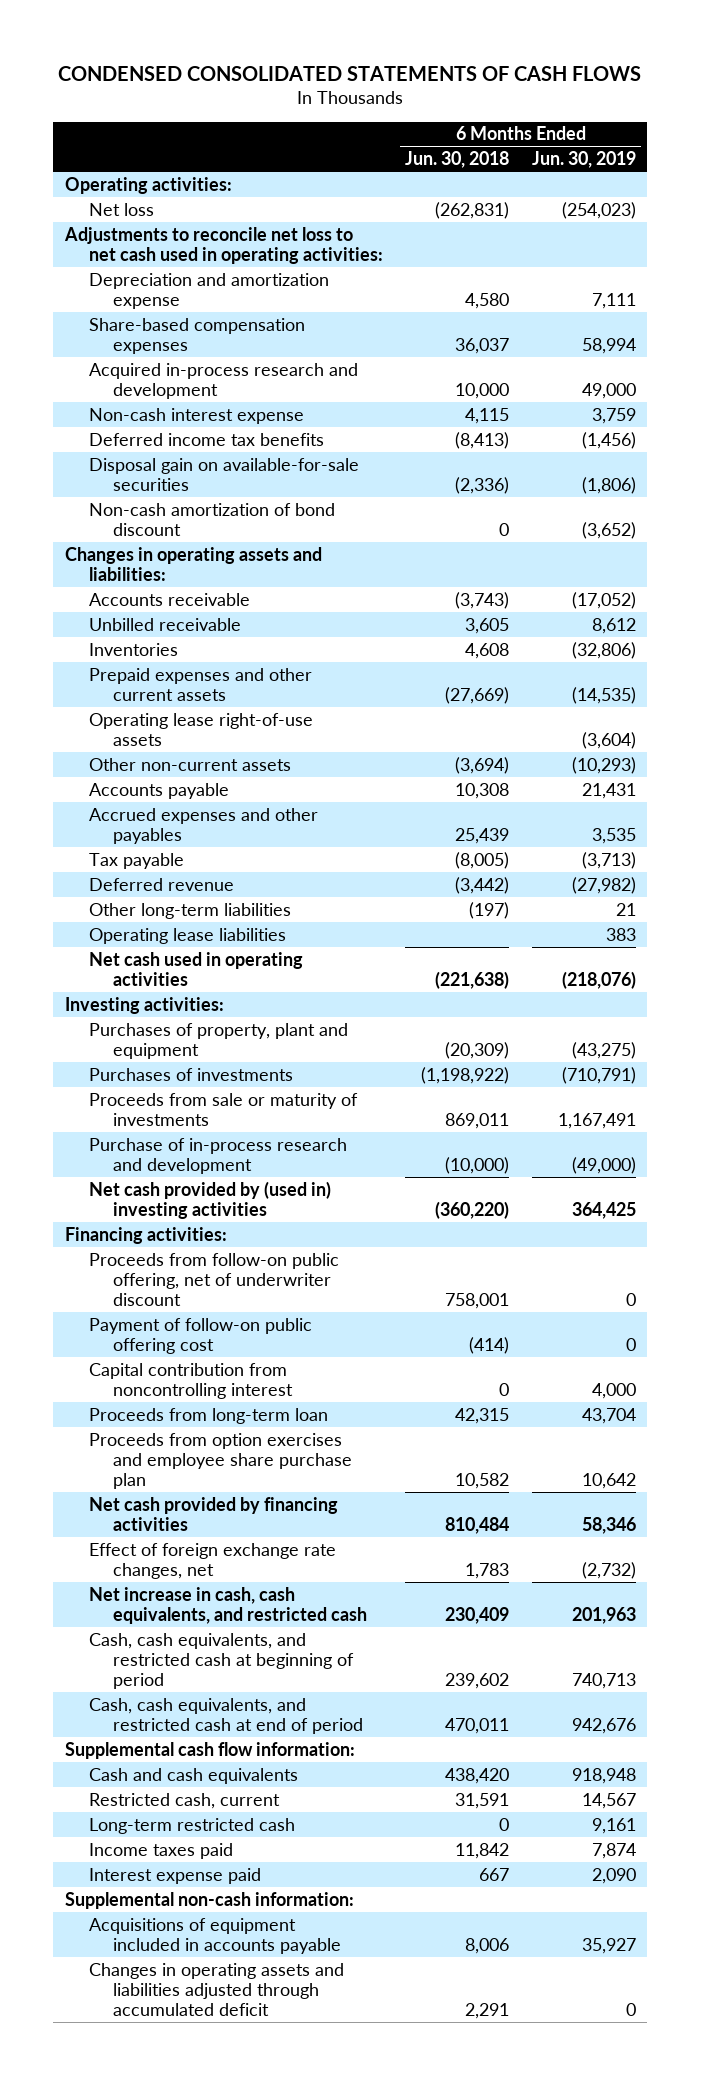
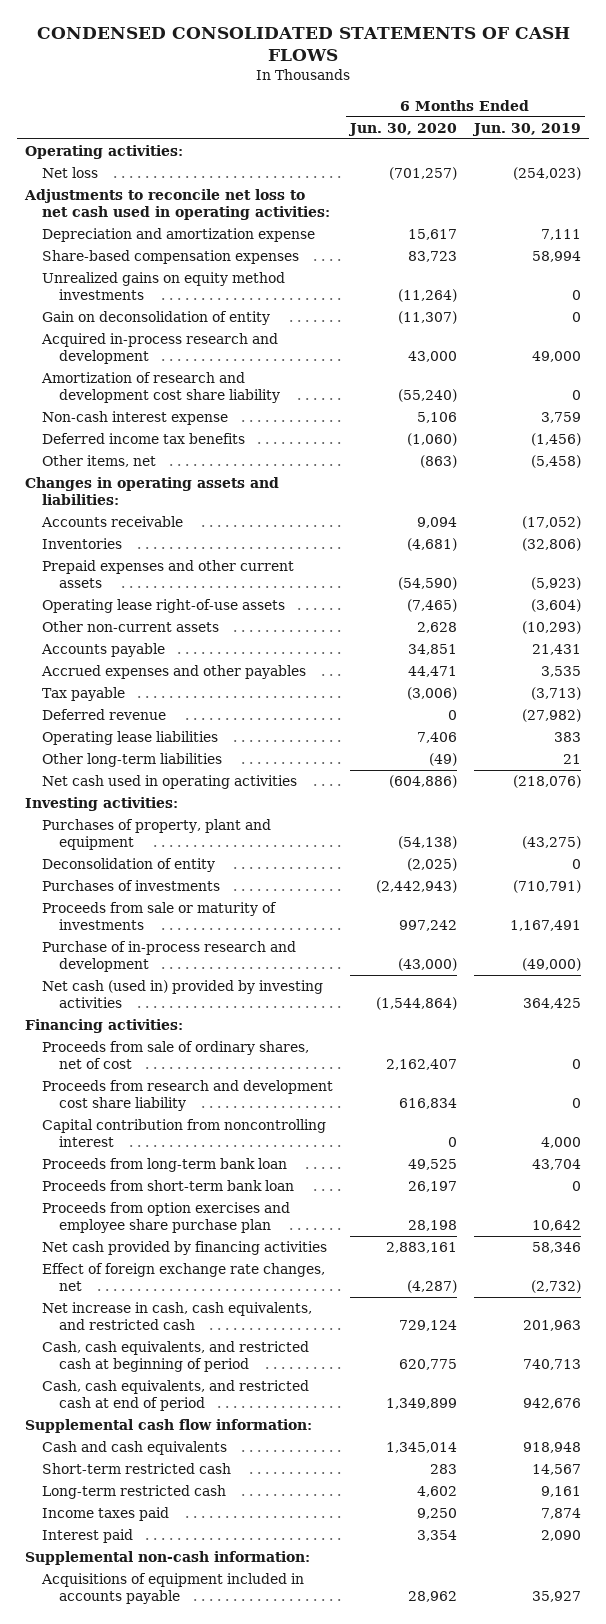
[405,151,510,169] Jun. 30, 2018 -> none
none -> [347,122,457,136] Jun. 30, 2020
none -> [42,272,286,301] Unrealized gains on equity method investments
none -> [42,311,271,326] Gain on deconsolidation of entity
none -> [41,372,280,404] Amortization of research and development cost share liability
[88,457,359,491] Disposal gain on available-for-sale securities -> none
[88,502,335,536] Non-cash amortization of bond discount -> none
none -> [42,455,157,468] Other items, net
[88,617,241,631] Unbilled receivable -> none
[571,686,636,704] (14,535) -> [530,577,581,591] (5,923)
[88,902,291,919] Other long-term liabilities -> [42,753,223,768] Other long-term liabilities
none -> [42,858,216,873] Deconsolidation of entity
[88,1180,331,1219] Net cash provided by (used in) investing activities -> [42,980,324,1009] Net cash (used in) provided by investing activities
[88,1317,312,1354] Payment of follow-on public offering cost -> none
[88,1252,339,1307] Proceeds from follow-on public offering, net of underwriter discount -> [42,1041,310,1070] Proceeds from sale of ordinary shares, net of cost
none -> [42,1080,334,1112] Proceeds from research and development cost share liability
[88,1407,328,1424] Proceeds from long-term loan -> [42,1158,288,1173] Proceeds from long-term bank loan
none -> [42,1180,295,1192] Proceeds from short-term bank loan
[88,1792,280,1809] Restricted cash, current -> [42,1463,232,1475] Short-term restricted cash
[88,1867,261,1884] Interest expense paid -> [42,1529,134,1544] Interest paid
[88,1962,344,2017] Changes in operating assets and liabilities adjusted through accumulated deficit -> none

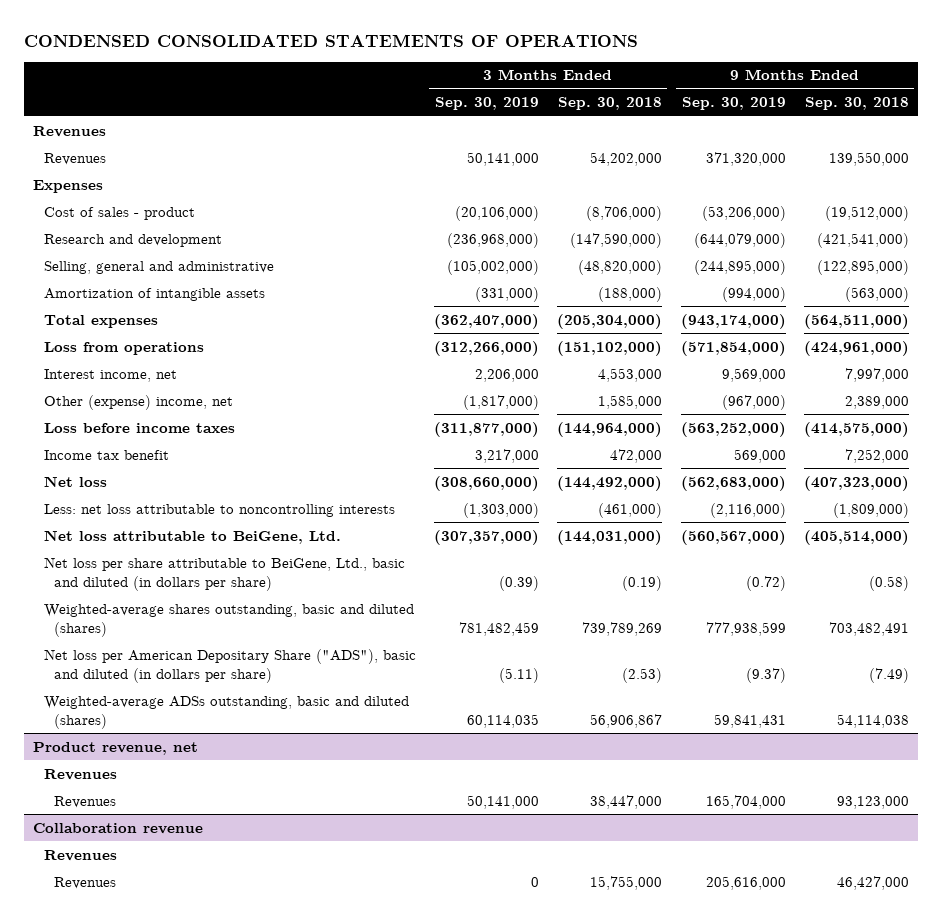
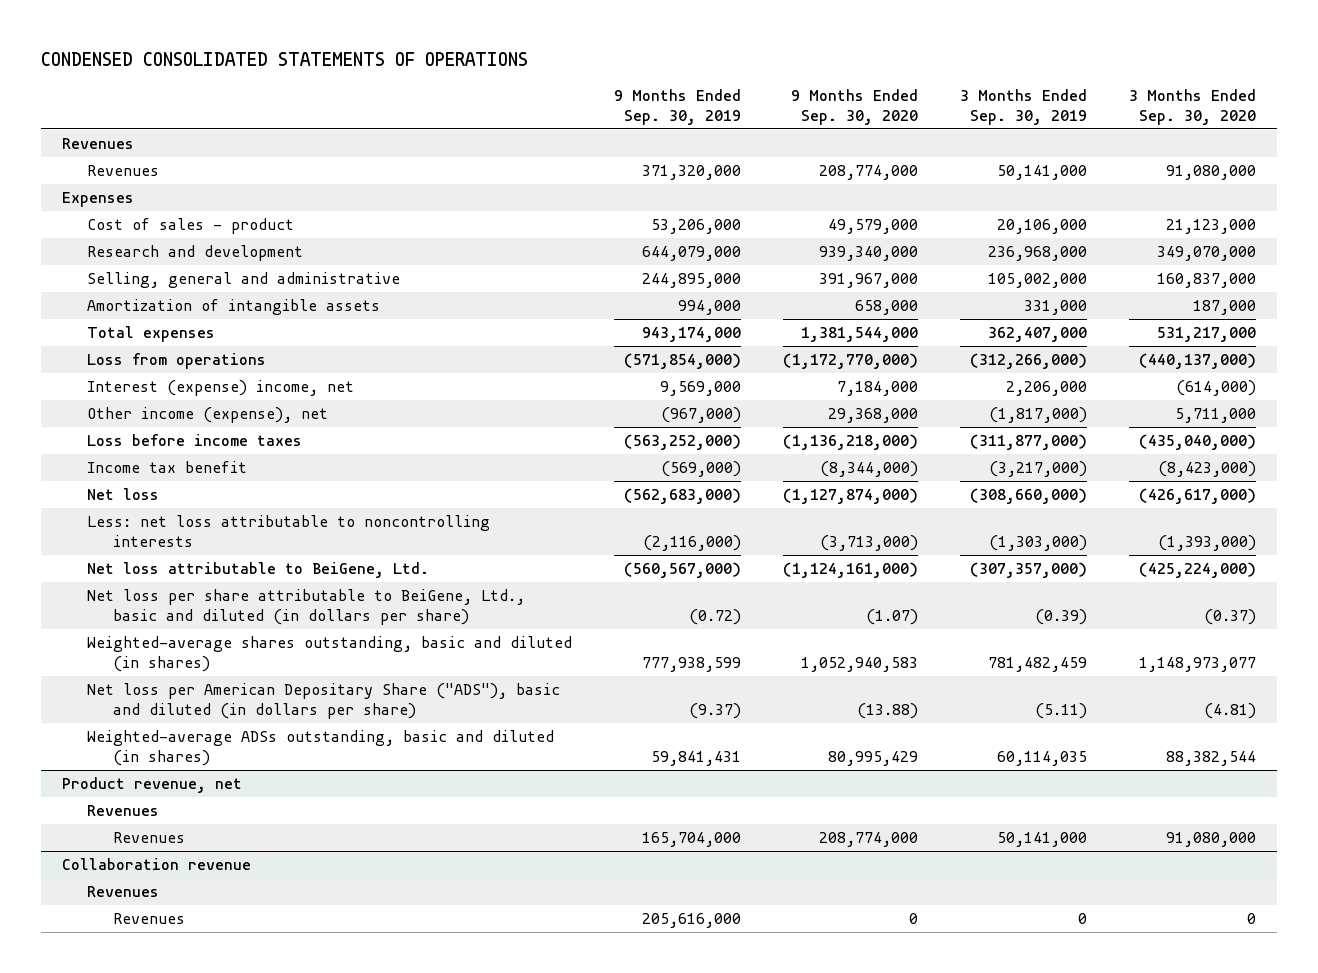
[558,97,663,111] Sep. 30, 2018 -> none
[805,97,910,111] Sep. 30, 2018 -> none
none -> [791,89,919,126] 9 Months Ended Sep. 30, 2020
none -> [1129,89,1257,126] 3 Months Ended Sep. 30, 2020
[455,205,540,221] (20,106,000) -> [997,218,1088,234] 20,106,000
[701,205,786,221] (53,206,000) -> [651,218,742,234] 53,206,000
[447,232,540,248] (236,968,000) -> [988,245,1088,261] 236,968,000
[693,232,786,248] (644,079,000) -> [642,245,742,261] 644,079,000
[447,259,540,275] (105,002,000) -> [988,272,1088,288] 105,002,000
[693,259,786,275] (244,895,000) -> [642,272,742,288] 244,895,000
[475,286,540,302] (331,000) -> [1024,299,1088,315] 331,000
[721,286,786,302] (994,000) -> [678,299,742,315] 994,000
[434,313,540,329] (362,407,000) -> [988,326,1088,342] 362,407,000
[680,313,786,329] (943,174,000) -> [642,326,742,342] 943,174,000
[43,368,177,382] Interest income, net -> [87,379,355,396] Interest (expense) income, net
[43,394,233,410] Other (expense) income, net -> [87,406,329,423] Other income (expense), net
[475,448,540,463] 3,217,000 -> [989,460,1088,477] (3,217,000)
[733,448,786,463] 569,000 -> [661,460,742,477] (569,000)
[43,603,414,637] Weighted-average shares outstanding, basic and diluted (shares) -> [87,635,573,672] Weighted-average shares outstanding, basic and diluted (in shares)
[43,695,409,729] Weighted-average ADSs outstanding, basic and diluted (shares) -> [87,729,555,766] Weighted-average ADSs outstanding, basic and diluted (in shares)

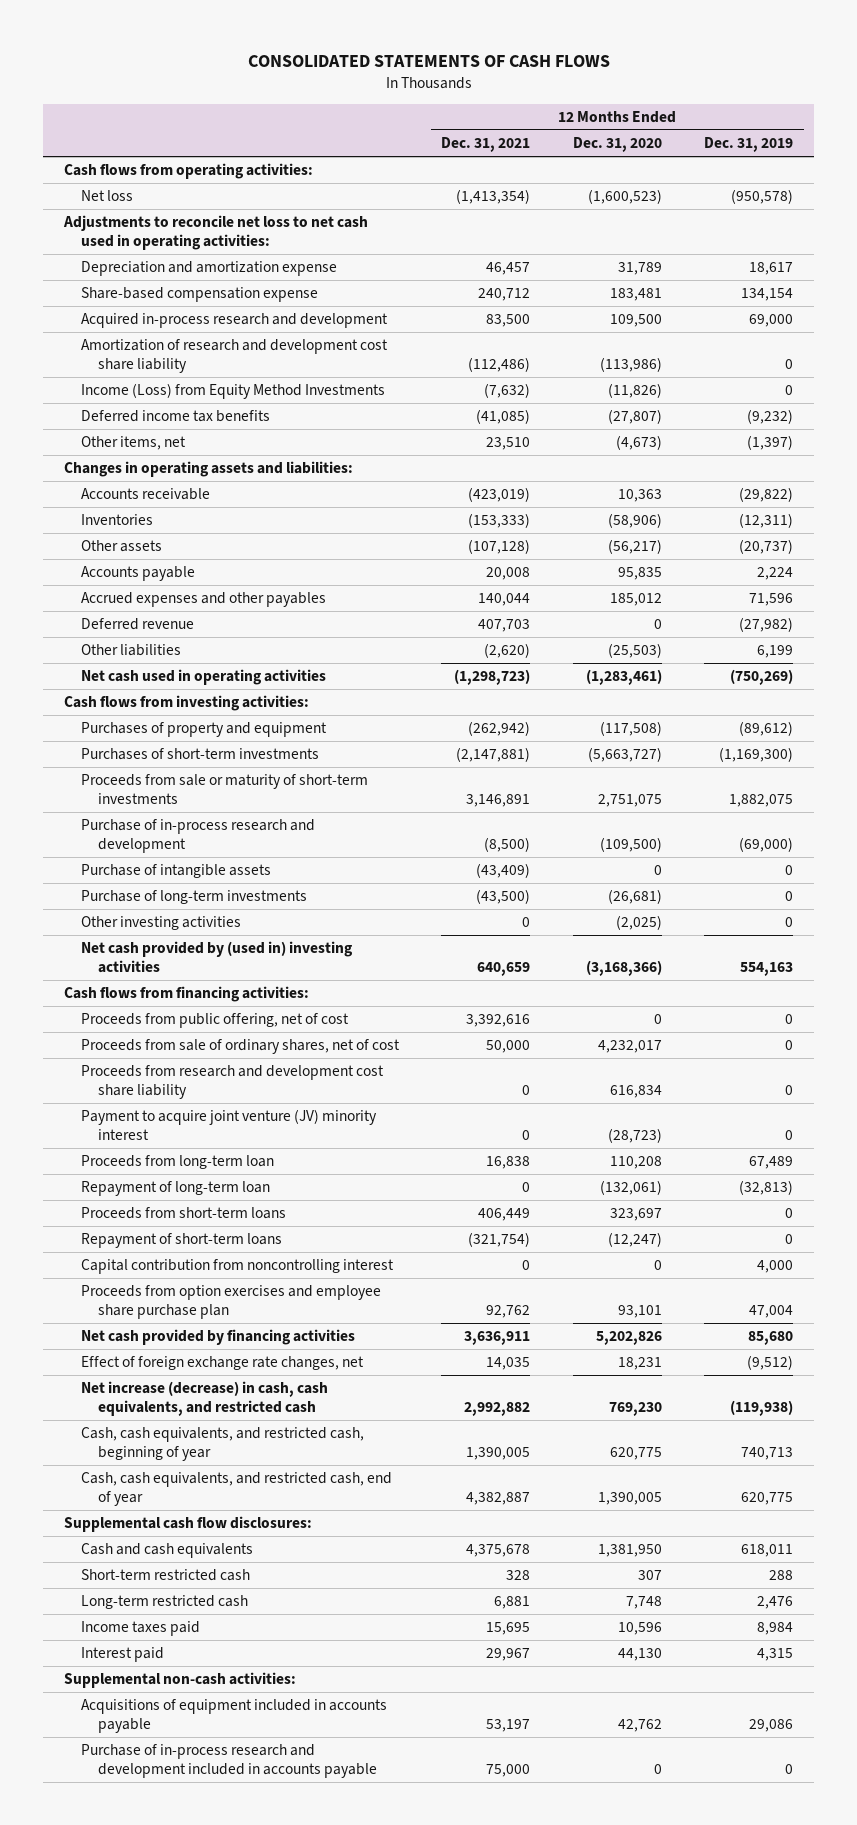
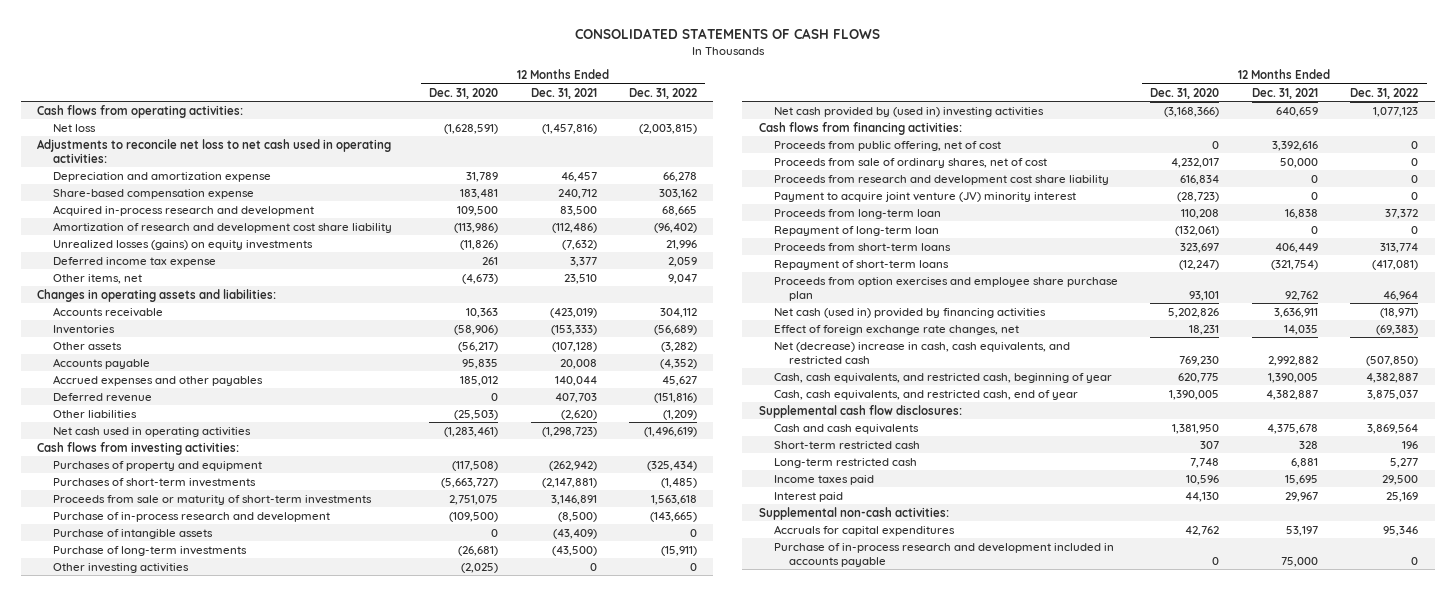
[704,137,794,153] Dec. 31, 2019 -> none
none -> [629,87,698,99] Dec. 31, 2022
[456,189,531,205] (1,413,354) -> [541,123,597,134] (1,457,816)
[587,189,662,205] (1,600,523) -> [444,123,499,134] (1,628,591)
[81,383,386,400] Income (Loss) from Equity Method Investments -> [52,239,313,250] Unrealized losses (gains) on equity investments
[81,410,271,423] Deferred income tax benefits -> [52,256,216,267] Deferred income tax expense
[476,409,531,425] (41,085) -> [569,256,597,267] 3,377
[607,409,662,425] (27,807) -> [482,256,499,265] 261
[81,1259,395,1275] Capital contribution from noncontrolling interest -> none
[81,1329,356,1346] Net cash provided by financing activities -> [774,307,1047,318] Net cash (used in) provided by financing activities
[81,1381,329,1417] Net increase (decrease) in cash, cash equivalents, and restricted cash -> [774,341,1071,364] Net (decrease) increase in cash, cash equivalents, and restricted cash
[81,1699,388,1734] Acquisitions of equipment included in accounts payable -> [774,524,956,536] Accruals for capital expenditures

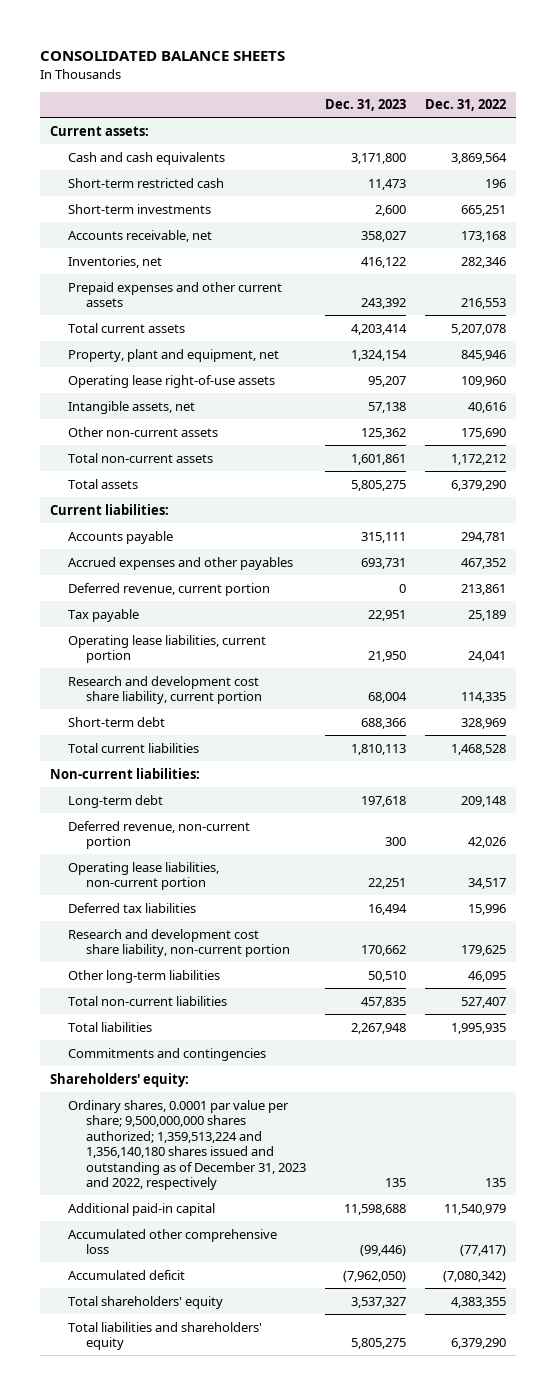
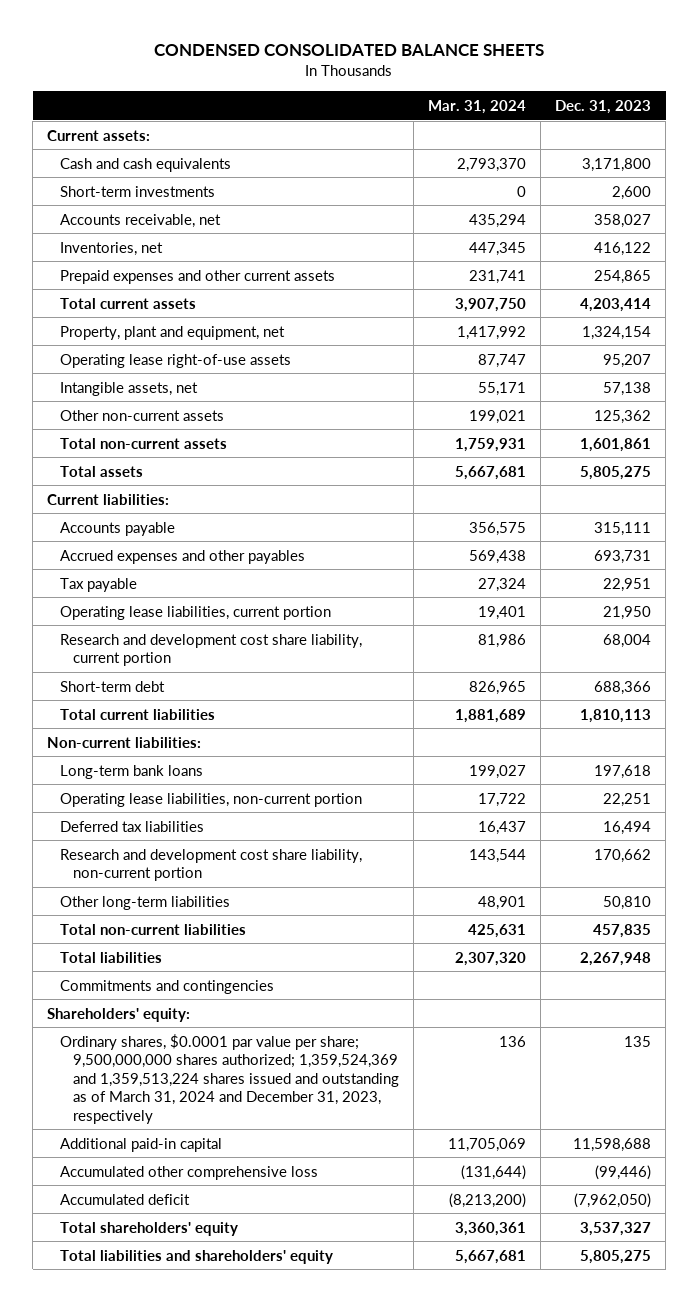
[40,50,286,61] CONSOLIDATED BALANCE SHEETS -> [154,44,545,57] CONDENSED CONSOLIDATED BALANCE SHEETS
[425,99,507,112] Dec. 31, 2022 -> none
none -> [428,100,527,115] Mar. 31, 2024
[68,177,225,188] Short-term restricted cash -> none
[361,298,407,310] 243,392 -> [594,269,652,284] 254,865
[68,582,271,596] Deferred revenue, current portion -> none
[68,820,251,850] Deferred revenue, non-current portion -> none
[68,794,164,808] Long-term debt -> [60,764,204,779] Long-term bank loans
[368,970,407,982] 50,510 -> [603,895,652,910] 50,810
[68,1099,307,1191] Ordinary shares, 0.0001 par value per share; 9,500,000,000 shares authorized; 1,359,513,224 and 1,356,140,180 shares issued and outstanding as of December 31, 2023 and 2022, respectively -> [60,1033,400,1124] Ordinary shares, $0.0001 par value per share; 9,500,000,000 shares authorized; 1,359,524,369 and 1,359,513,224 shares issued and outstanding as of March 31, 2024 and December 31, 2023, respectively

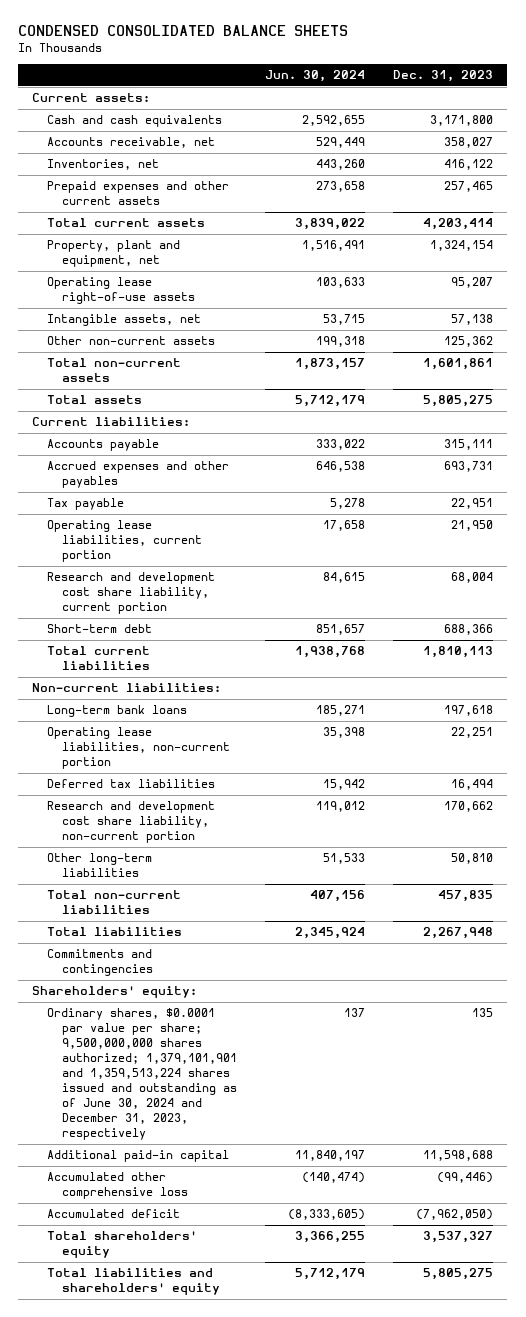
[428,100,527,115] Mar. 31, 2024 -> none
none -> [265,70,366,83] Jun. 30, 2024
[60,185,216,197] Short-term investments -> none
[594,269,652,284] 254,865 -> [444,181,494,193] 257,465
[60,1033,400,1124] Ordinary shares, $0.0001 par value per share; 9,500,000,000 shares authorized; 1,359,524,369 and 1,359,513,224 shares issued and outstanding as of March 31, 2024 and December 31, 2023, respectively -> [47,1008,238,1141] Ordinary shares, $0.0001 par value per share; 9,500,000,000 shares authorized; 1,379,101,901 and 1,359,513,224 shares issued and outstanding as of June 30, 2024 and December 31, 2023, respectively

